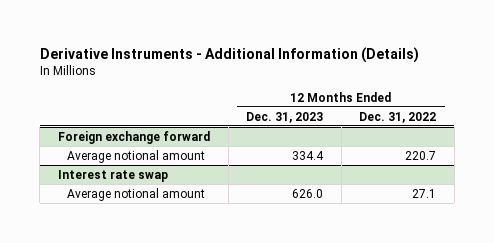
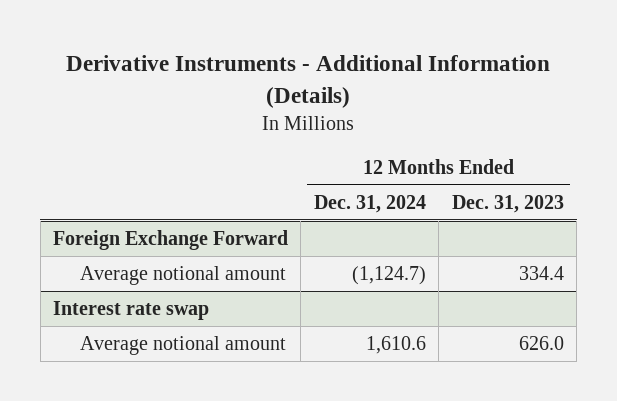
[359,111,437,123] Dec. 31, 2022 -> none
none -> [313,194,426,213] Dec. 31, 2024
[57,130,210,144] Foreign exchange forward -> [53,229,289,250] Foreign Exchange Forward

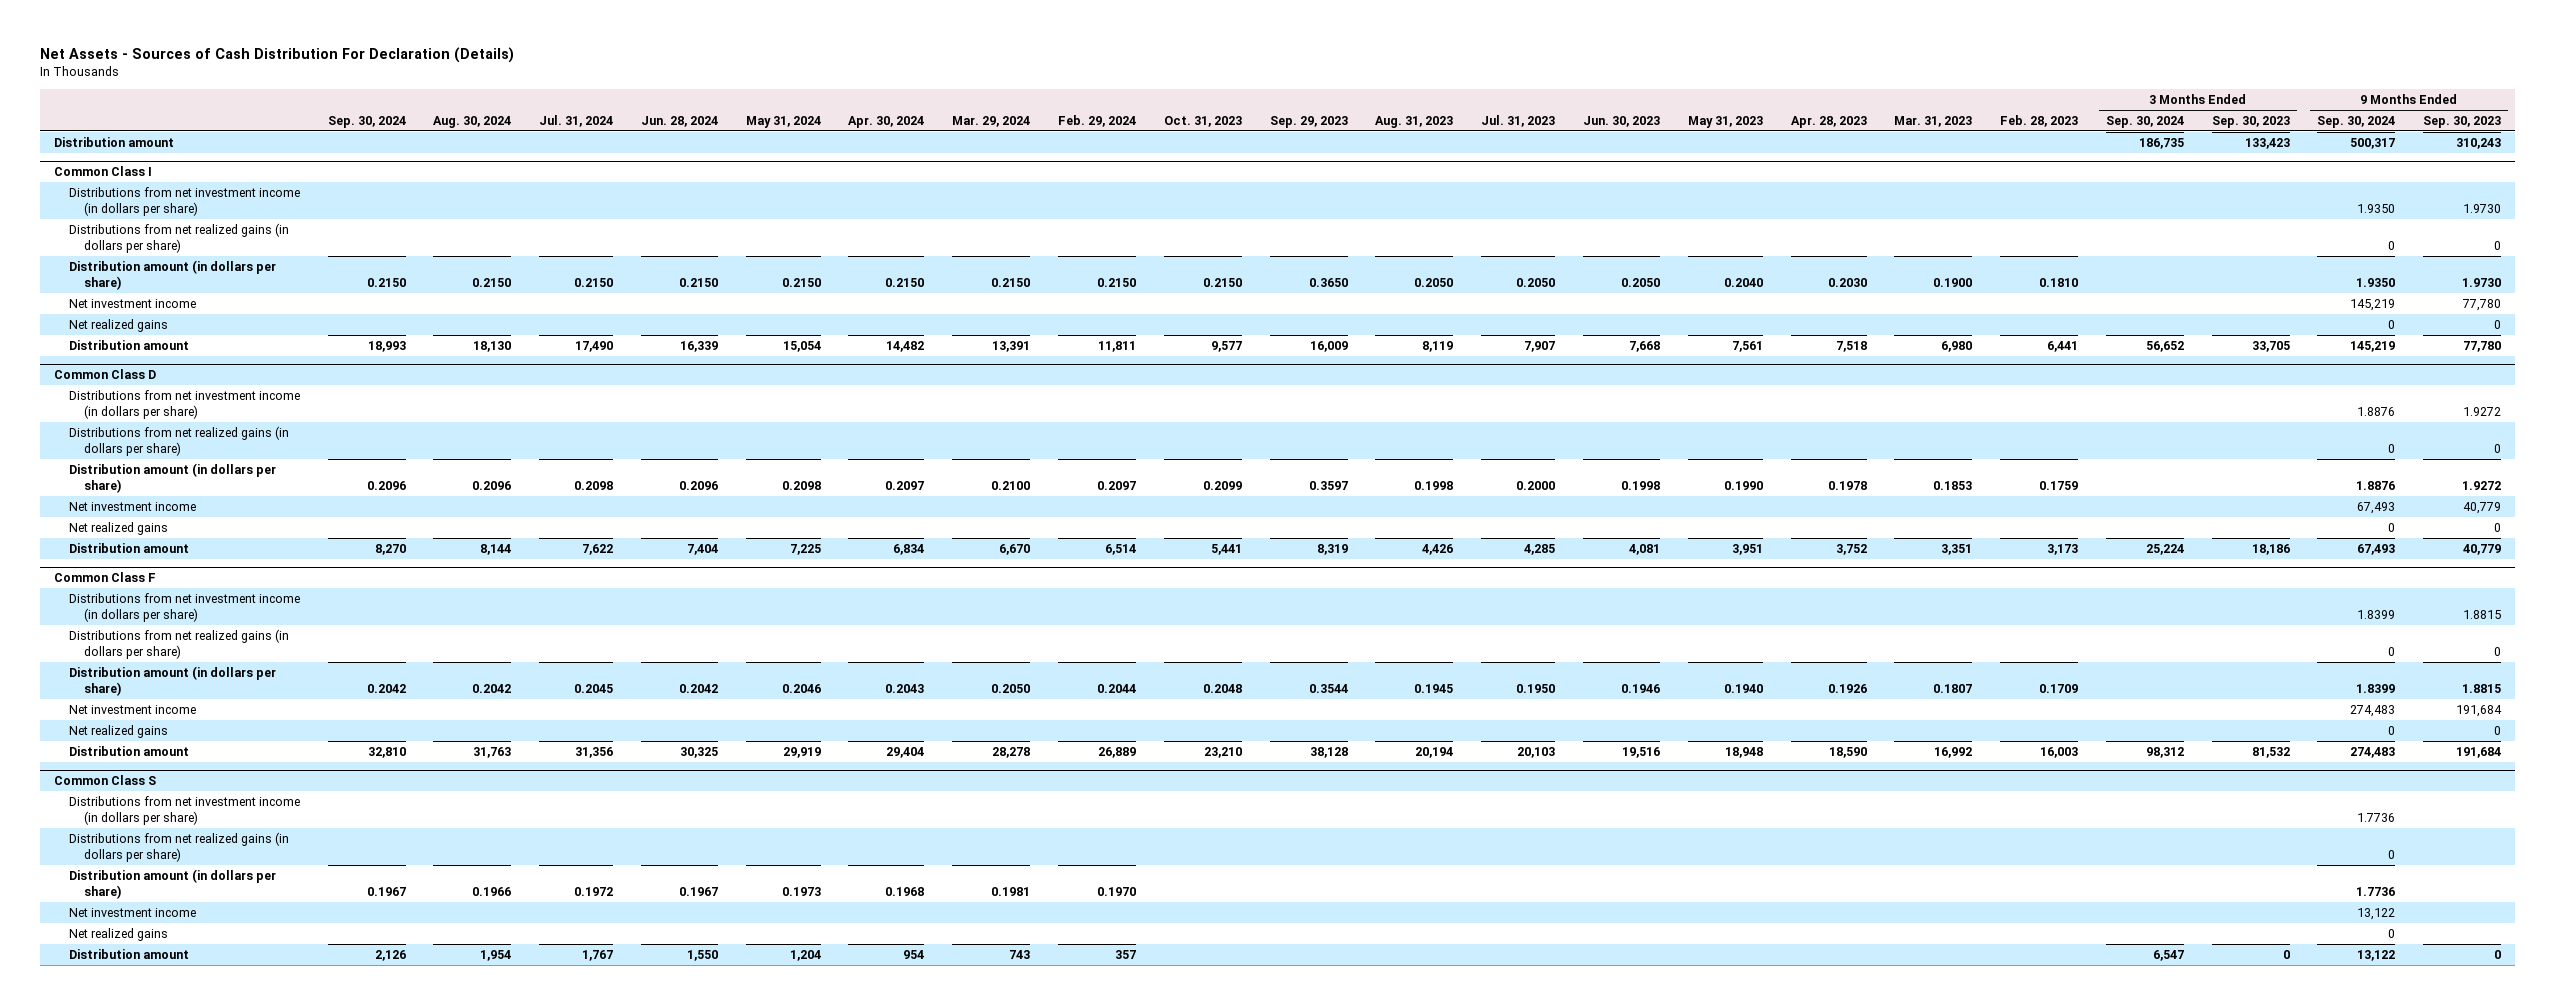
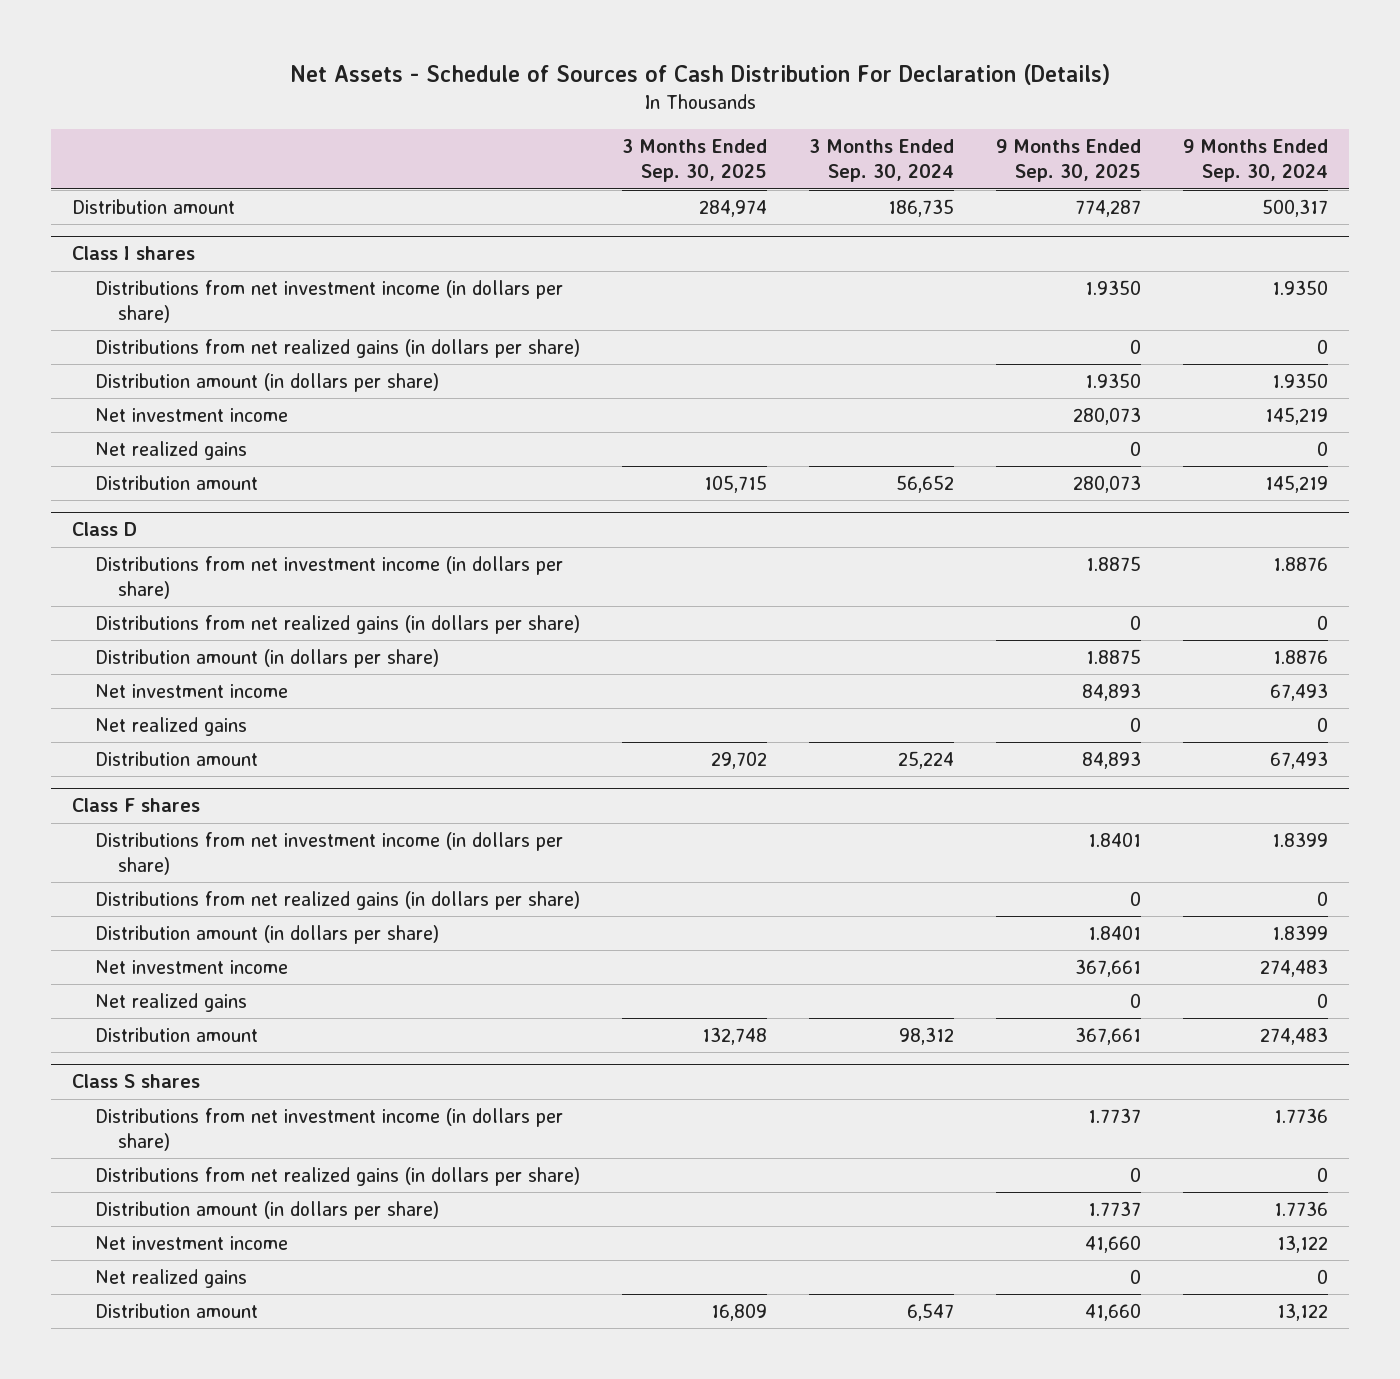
[39,47,514,64] Net Assets - Sources of Cash Distribution For Declaration (Details) -> [290,64,1111,86] Net Assets - Schedule of Sources of Cash Distribution For Declaration (Details)
[327,115,406,128] Sep. 30, 2024 -> none
[433,115,512,128] Aug. 30, 2024 -> none
[539,114,614,127] Jul. 31, 2024 -> none
[640,115,718,127] Jun. 28, 2024 -> none
[745,115,821,128] May 31, 2024 -> none
[848,115,925,128] Apr. 30, 2024 -> none
[952,115,1031,127] Mar. 29, 2024 -> none
[1058,114,1137,127] Feb. 29, 2024 -> none
[1163,115,1242,127] Oct. 31, 2023 -> none
[1269,115,1348,128] Sep. 29, 2023 -> none
[1375,115,1454,128] Aug. 31, 2023 -> none
[1481,114,1556,127] Jul. 31, 2023 -> none
[1582,115,1660,127] Jun. 30, 2023 -> none
[1687,115,1763,128] May 31, 2023 -> none
[1790,115,1867,128] Apr. 28, 2023 -> none
[1894,115,1973,127] Mar. 31, 2023 -> none
[2000,114,2079,127] Feb. 28, 2023 -> none
[2211,115,2290,128] Sep. 30, 2023 -> none
[2423,115,2502,128] Sep. 30, 2023 -> none
none -> [622,139,768,183] 3 Months Ended Sep. 30, 2025
none -> [996,139,1142,183] 9 Months Ended Sep. 30, 2025
[53,166,152,177] Common Class I -> [72,246,196,261] Class I shares
[53,369,156,380] Common Class D -> [72,522,138,537] Class D
[53,572,156,583] Common Class F -> [72,798,201,813] Class F shares
[53,775,156,786] Common Class S -> [72,1074,201,1089] Class S shares

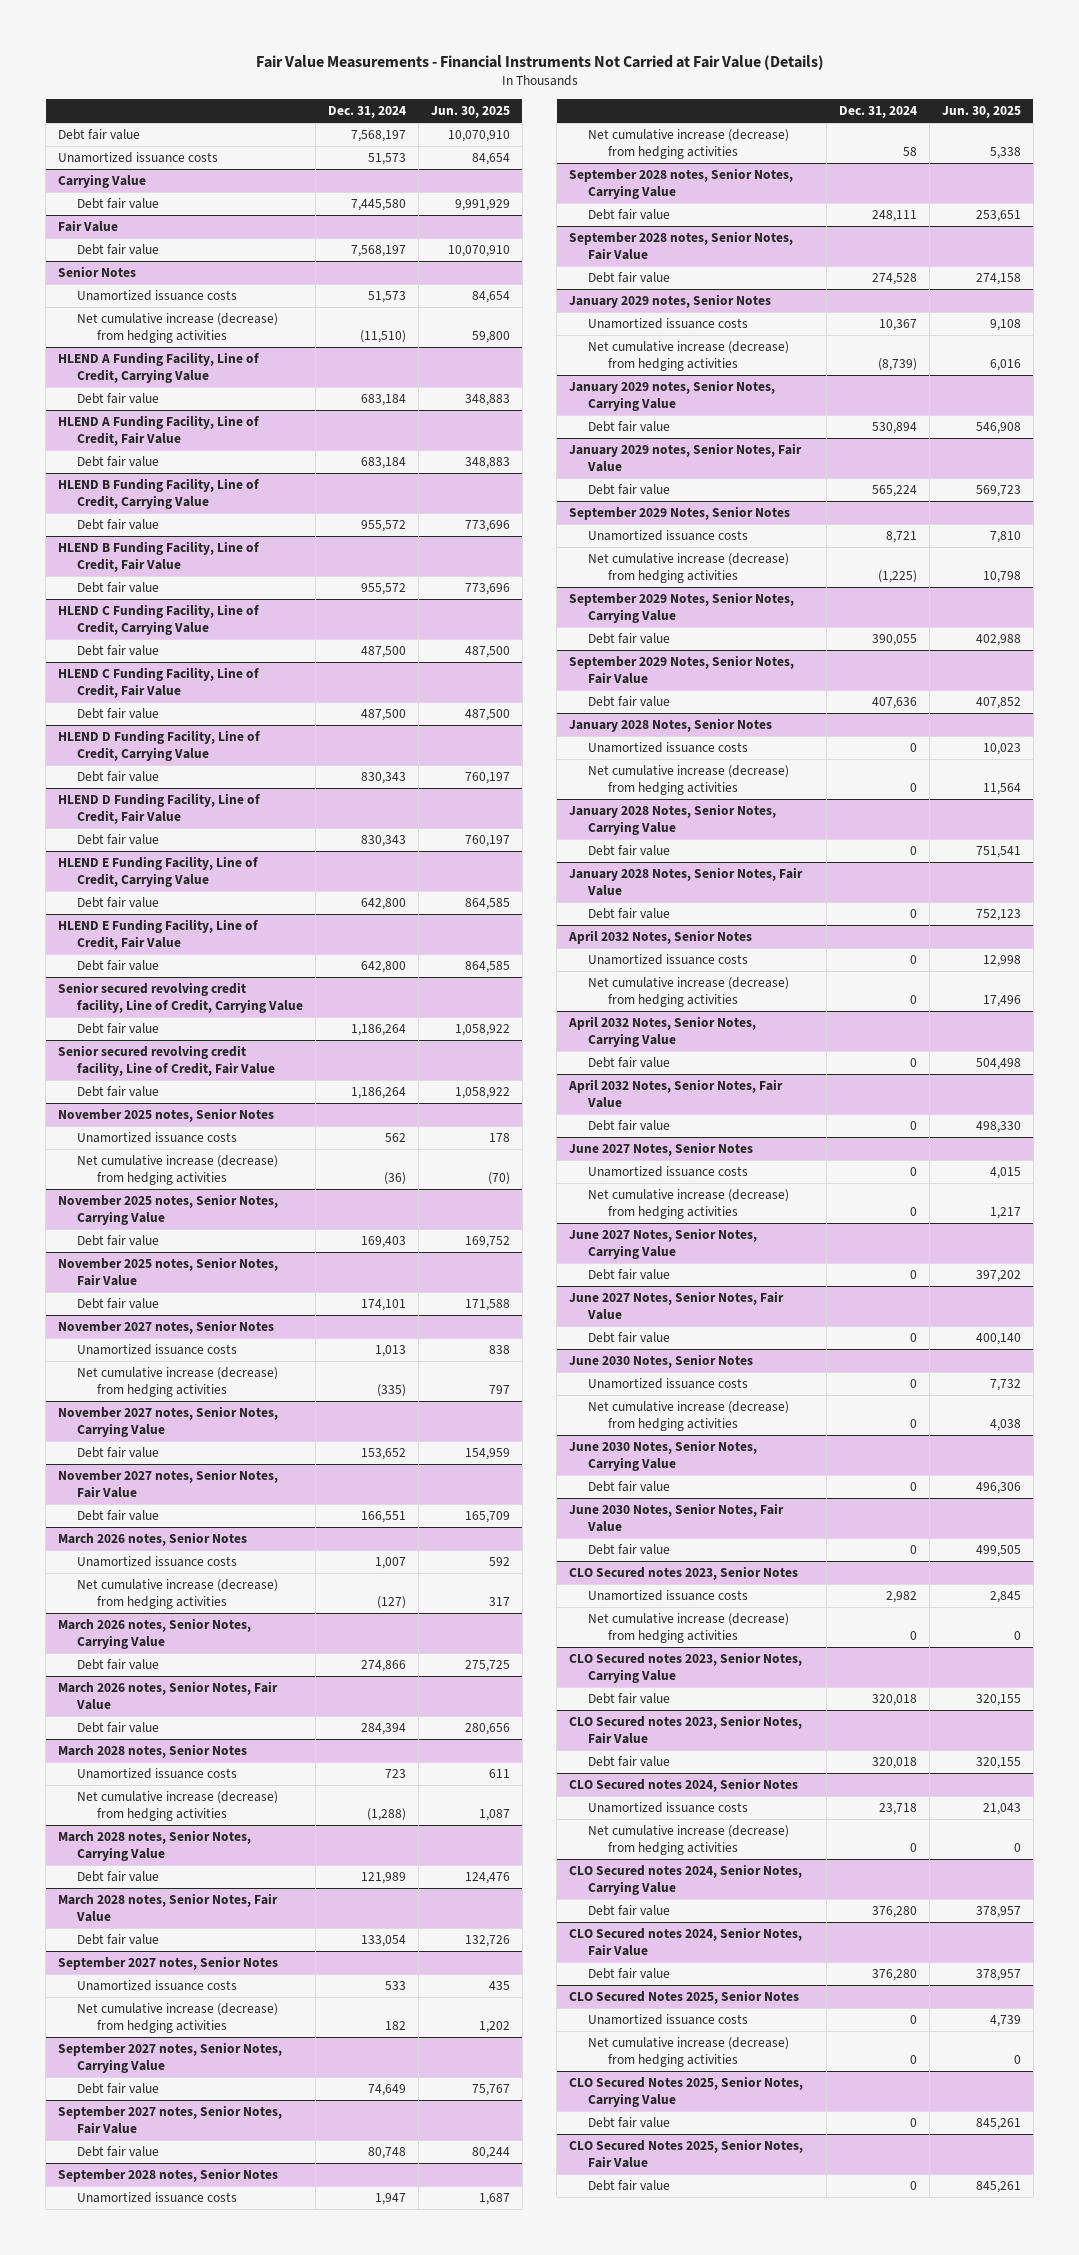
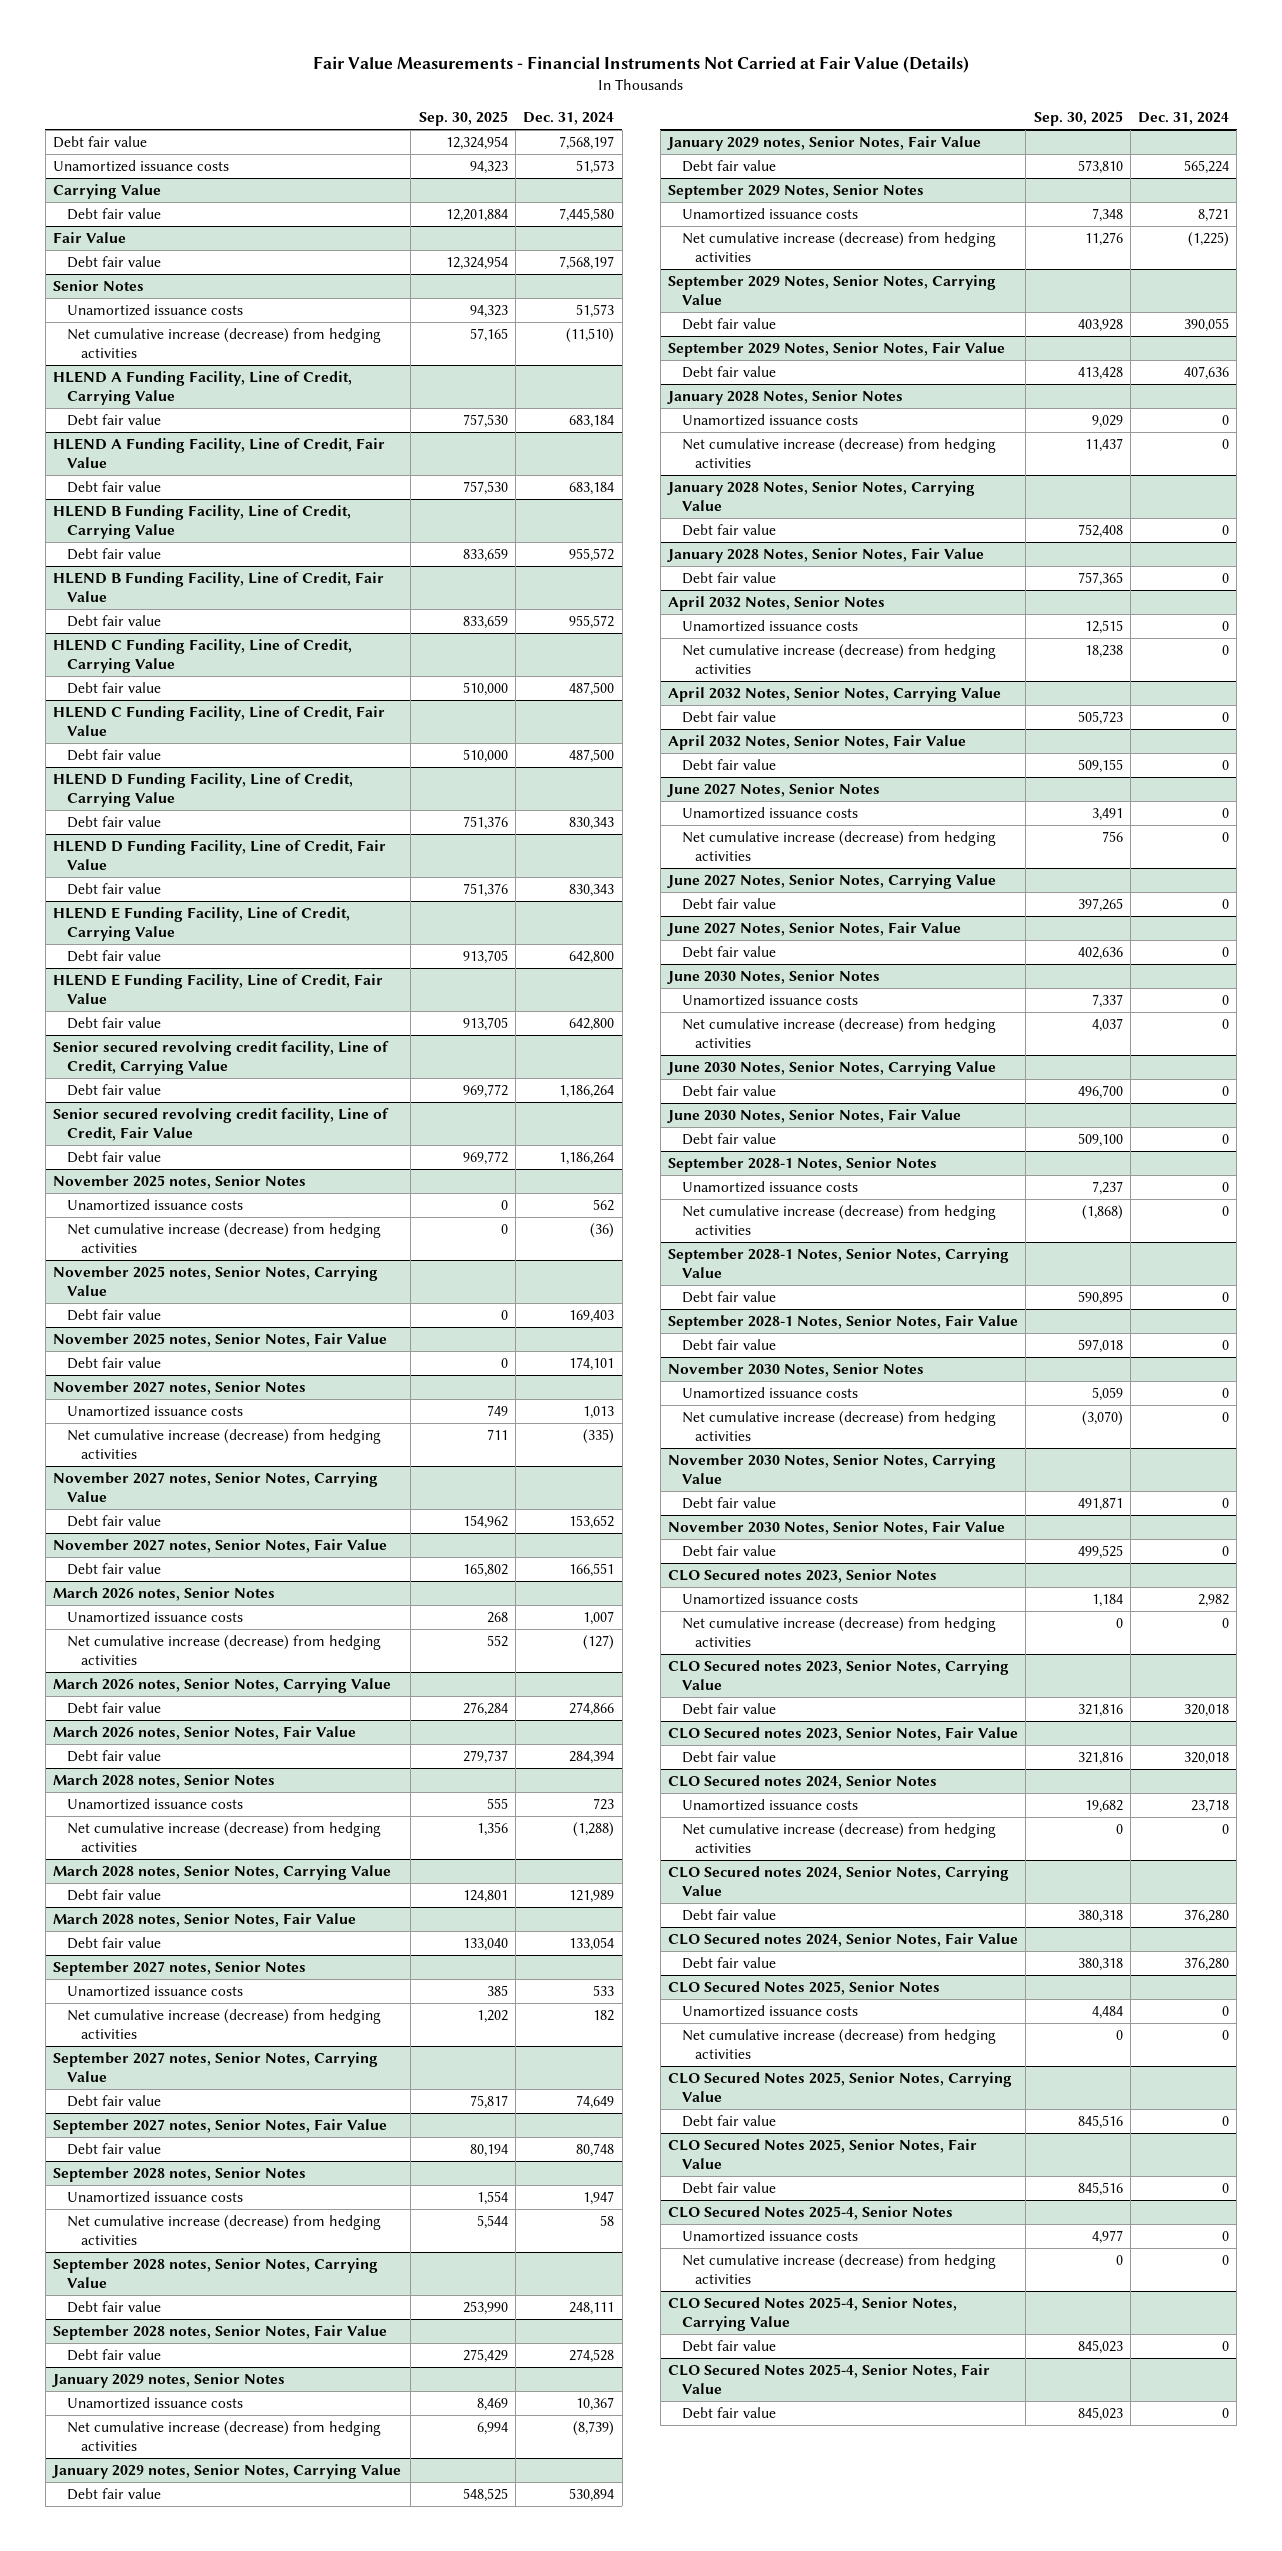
[430,106,510,119] Jun. 30, 2025 -> none
none -> [418,111,508,127] Sep. 30, 2025
none -> [668,1157,938,1173] September 2028-1 Notes, Senior Notes
none -> [681,1181,858,1194] Unamortized issuance costs
none -> [681,1205,996,1235] Net cumulative increase (decrease) from hedging activities
none -> [668,1248,1010,1278] September 2028-1 Notes, Senior Notes, Carrying Value
none -> [681,1291,776,1304] Debt fair value
none -> [668,1315,1019,1331] September 2028-1 Notes, Senior Notes, Fair Value
none -> [681,1339,776,1352] Debt fair value
none -> [668,1363,925,1378] November 2030 Notes, Senior Notes
none -> [681,1387,858,1400] Unamortized issuance costs
none -> [681,1411,996,1441] Net cumulative increase (decrease) from hedging activities
none -> [668,1454,997,1484] November 2030 Notes, Senior Notes, Carrying Value
none -> [681,1497,776,1510] Debt fair value
none -> [668,1521,1006,1536] November 2030 Notes, Senior Notes, Fair Value
none -> [681,1545,776,1558] Debt fair value
none -> [668,2206,954,2221] CLO Secured Notes 2025-4, Senior Notes
none -> [681,2230,858,2243] Unamortized issuance costs
none -> [681,2254,996,2284] Net cumulative increase (decrease) from hedging activities
none -> [668,2297,958,2331] CLO Secured Notes 2025-4, Senior Notes, Carrying Value
none -> [681,2340,776,2353] Debt fair value
none -> [668,2364,991,2394] CLO Secured Notes 2025-4, Senior Notes, Fair Value
none -> [681,2407,776,2420] Debt fair value

